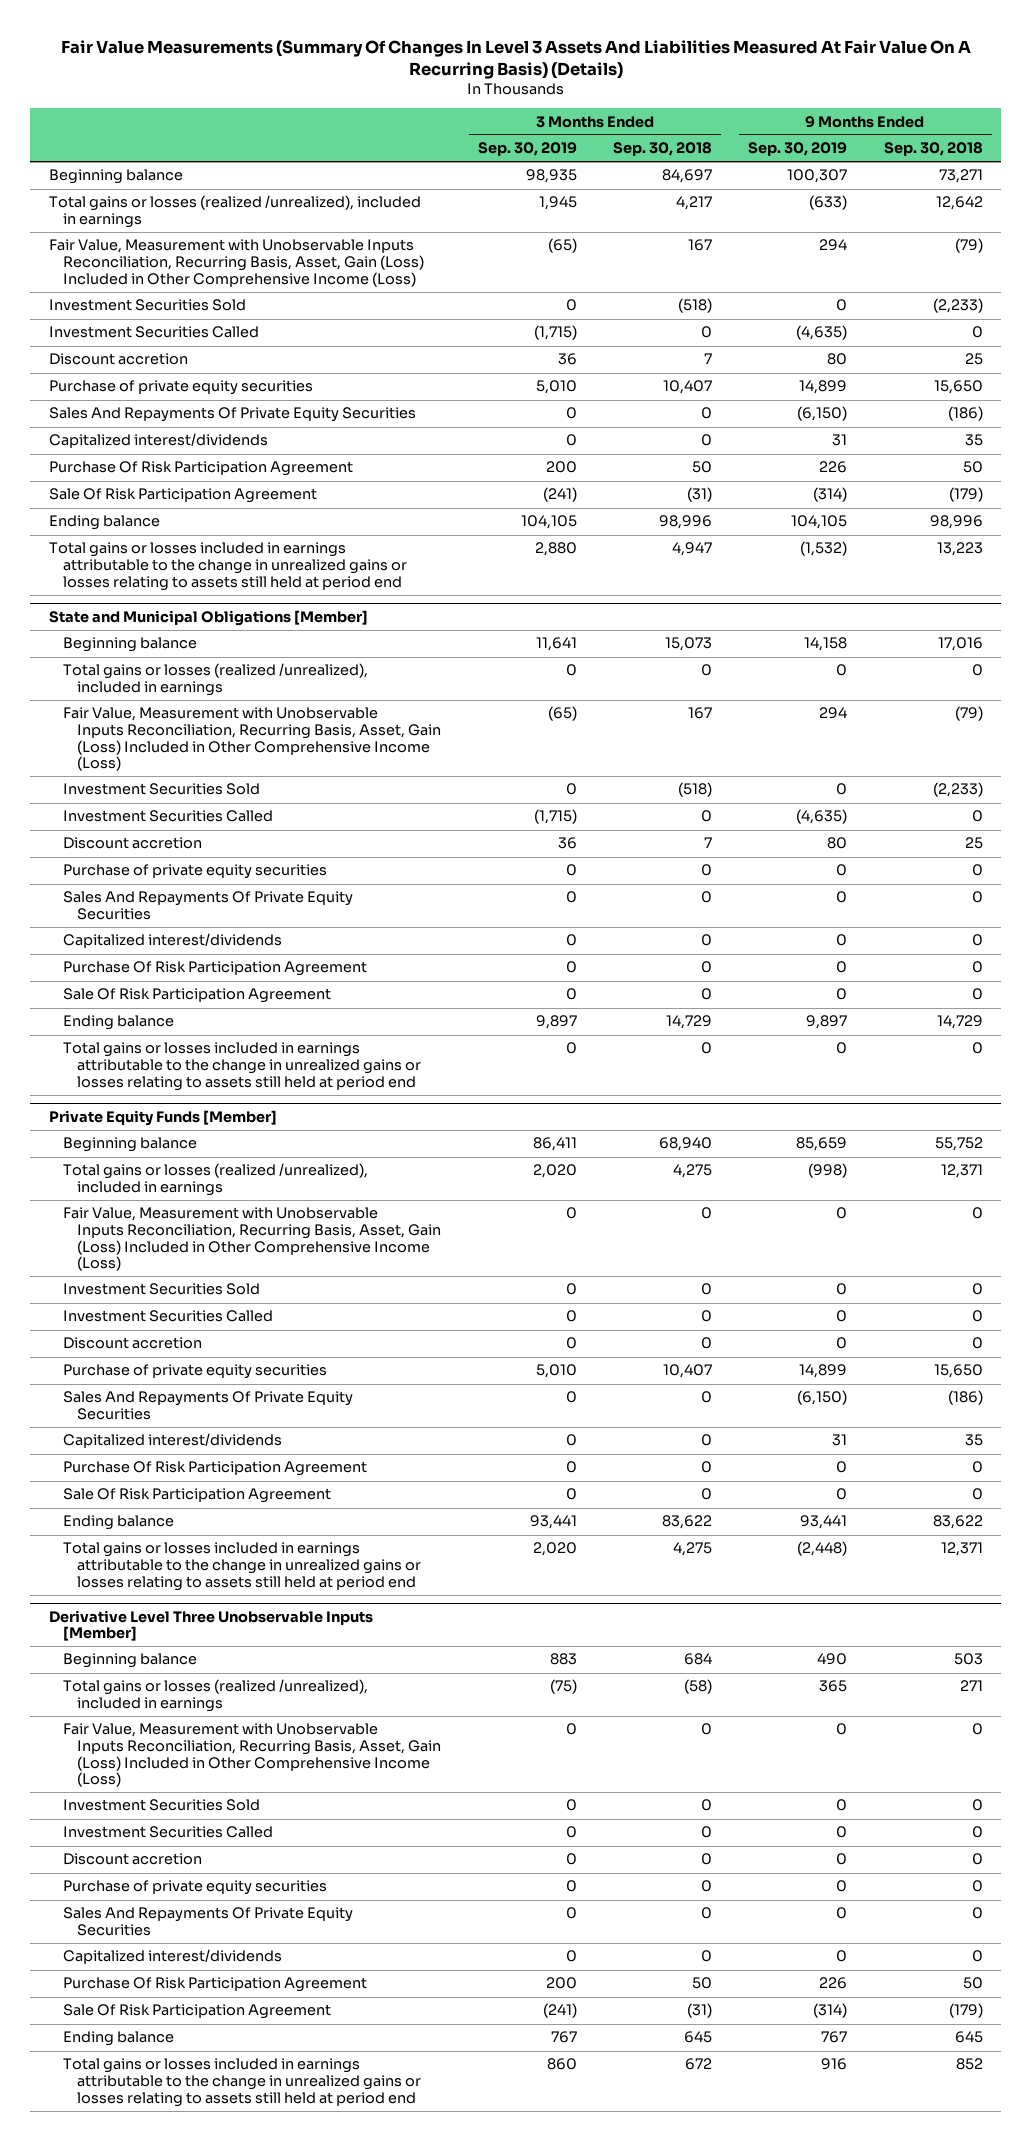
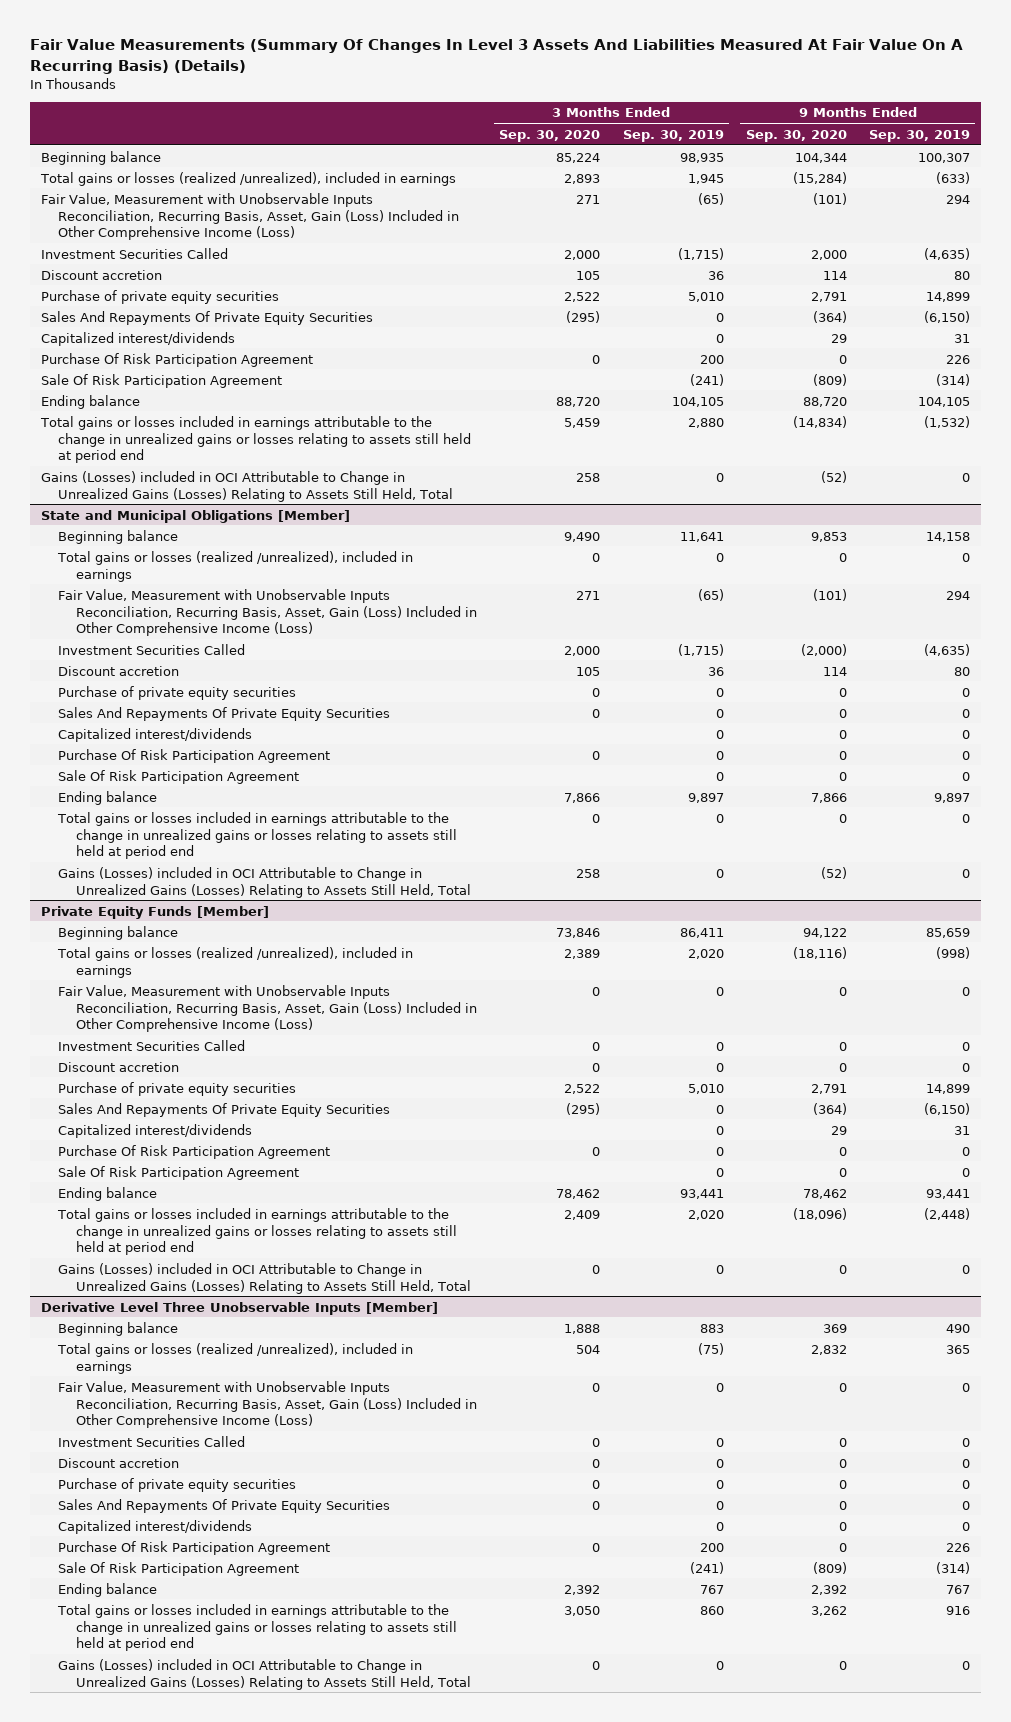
[612,142,712,157] Sep. 30, 2018 -> none
[883,142,983,157] Sep. 30, 2018 -> none
none -> [499,129,601,142] Sep. 30, 2020
none -> [745,129,847,142] Sep. 30, 2020
[48,299,246,312] Investment Securities Sold -> none
none -> [40,470,454,502] Gains (Losses) included in OCI Attributable to Change in Unrealized Gains (Losses) Relating to Assets Still Held, Total
[62,783,260,796] Investment Securities Sold -> none
none -> [58,866,472,898] Gains (Losses) included in OCI Attributable to Change in Unrealized Gains (Losses) Relating to Assets Still Held, Total
[62,1283,260,1296] Investment Securities Sold -> none
none -> [58,1262,472,1294] Gains (Losses) included in OCI Attributable to Change in Unrealized Gains (Losses) Relating to Assets Still Held, Total
[62,1799,260,1812] Investment Securities Sold -> none
none -> [58,1658,472,1690] Gains (Losses) included in OCI Attributable to Change in Unrealized Gains (Losses) Relating to Assets Still Held, Total

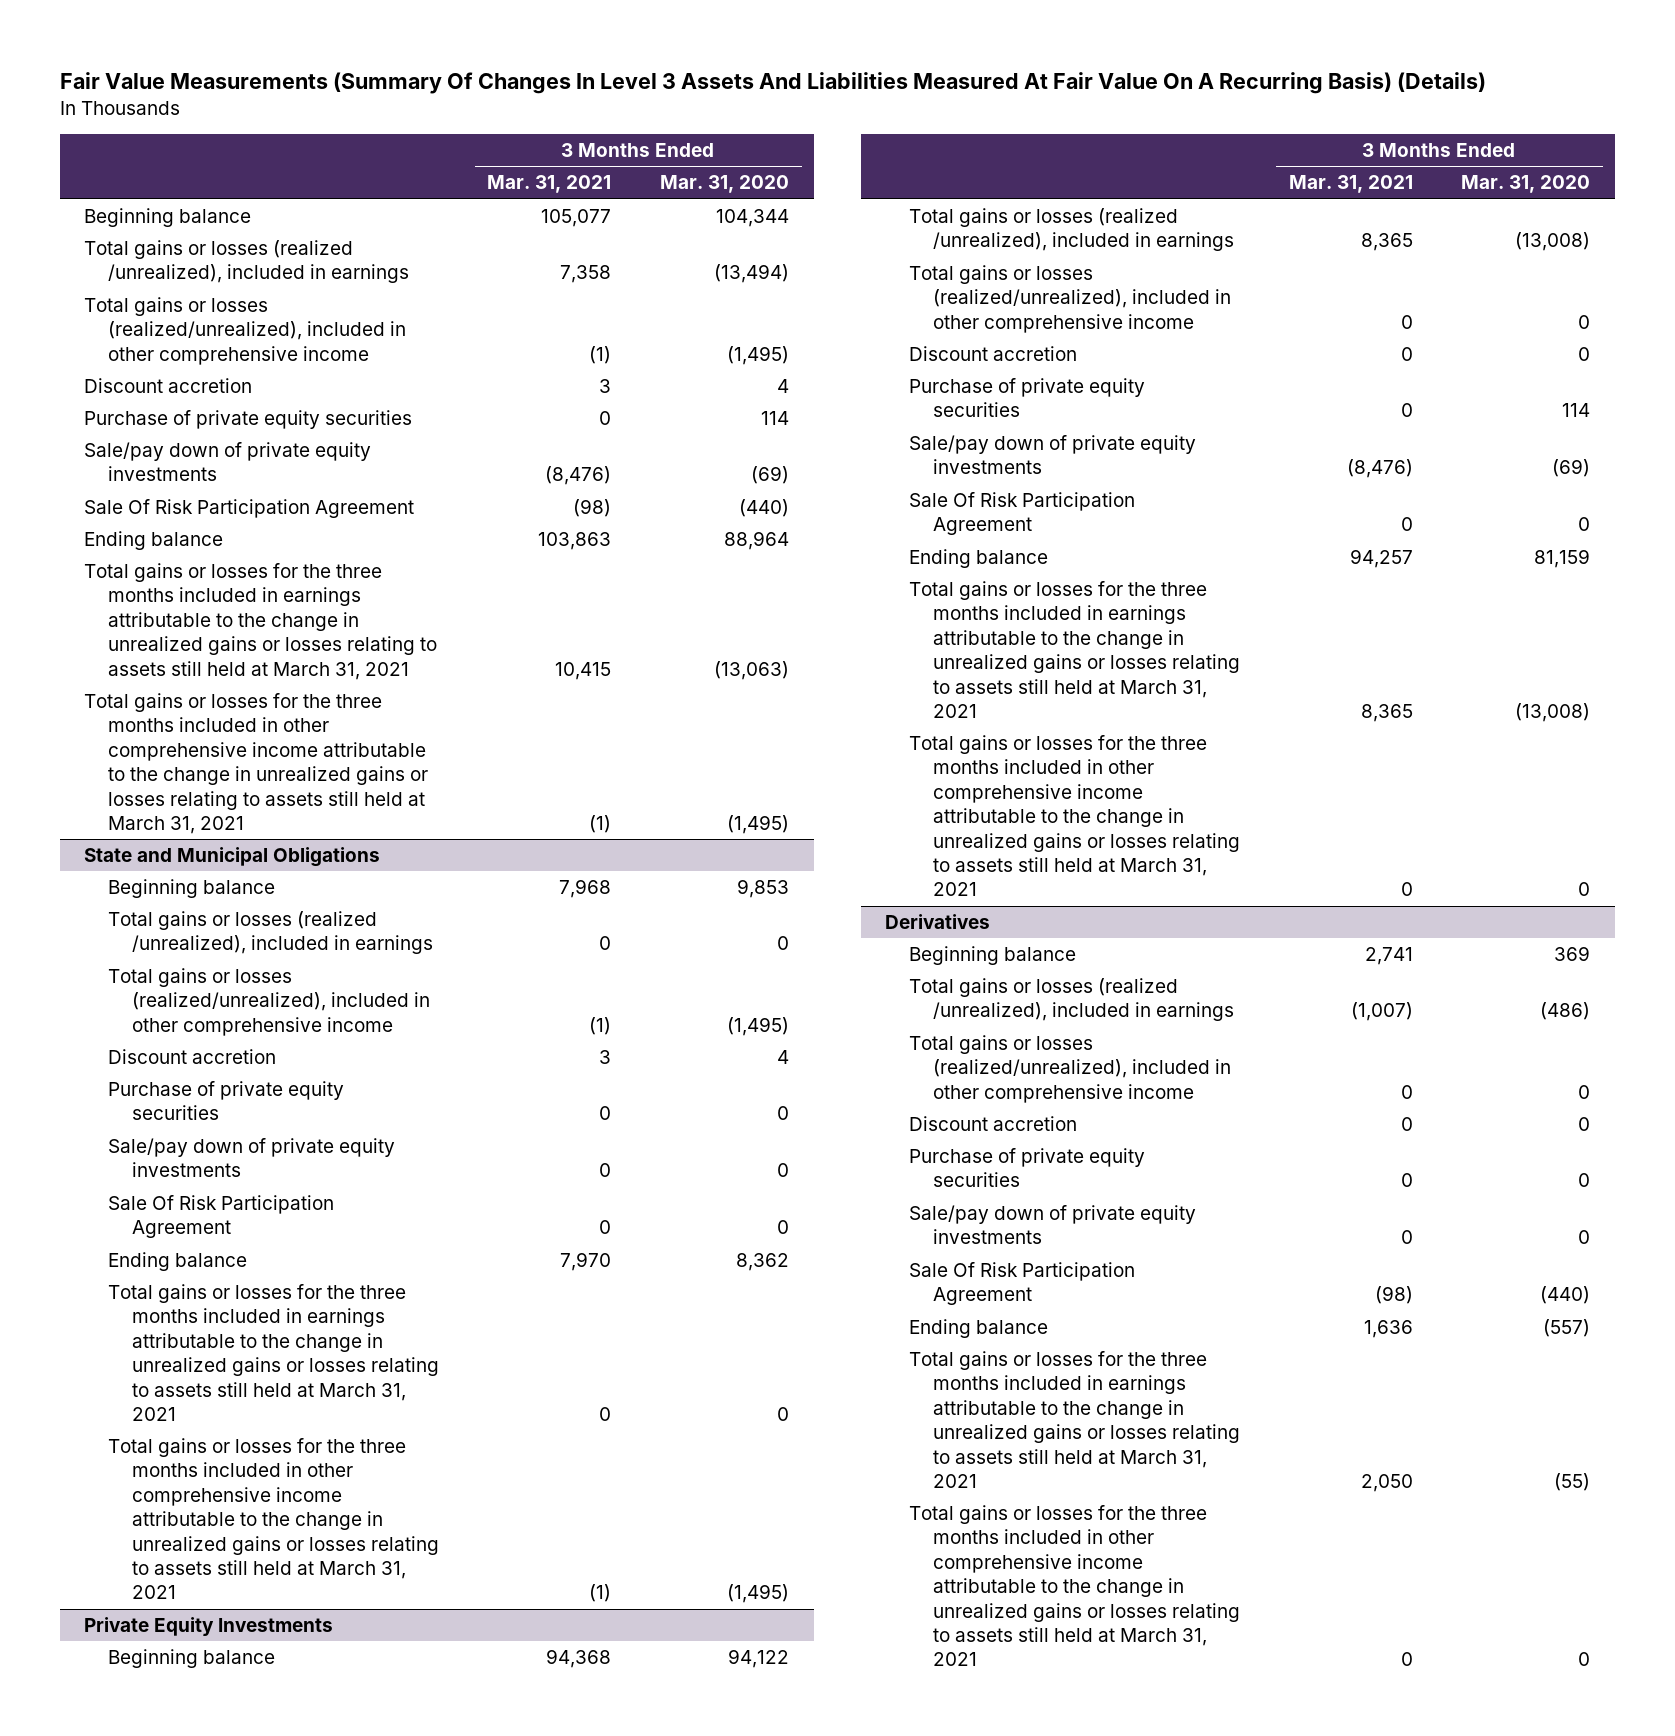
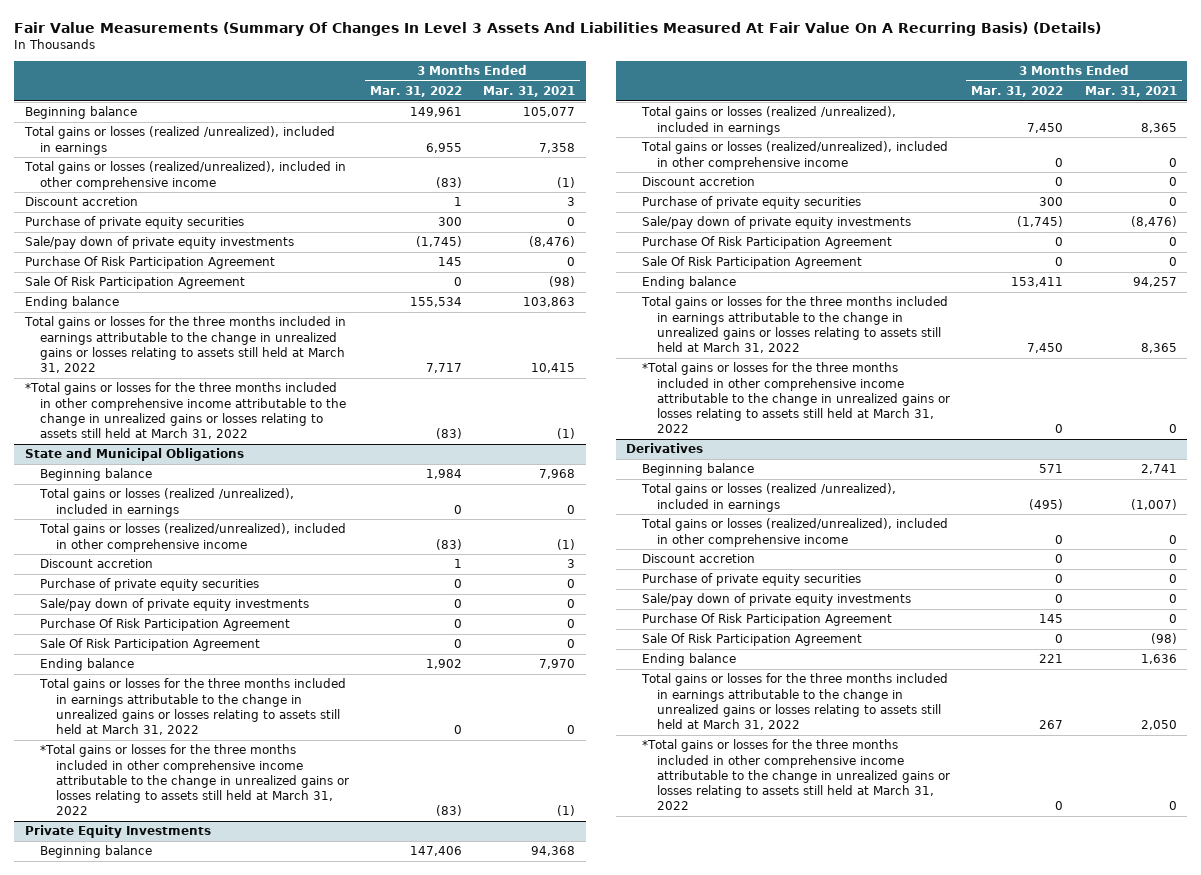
[660,175,790,194] Mar. 31, 2020 -> none
none -> [369,86,462,98] Mar. 31, 2022
none -> [24,256,275,270] Purchase Of Risk Participation Agreement
[84,563,438,680] Total gains or losses for the three months included in earnings attributable to the change in unrealized gains or losses relating to assets still held at March 31, 2021 -> [23,316,346,374] Total gains or losses for the three months included in earnings attributable to the change in unrealized gains or losses relating to assets still held at March 31, 2022
[84,693,429,834] Total gains or losses for the three months included in other comprehensive income attributable to the change in unrealized gains or losses relating to assets still held at March 31, 2021 -> [24,382,347,440] *Total gains or losses for the three months included in other comprehensive income attributable to the change in unrealized gains or losses relating to assets still held at March 31, 2022
none -> [40,618,291,632] Purchase Of Risk Participation Agreement
[108,1284,439,1421] Total gains or losses for the three months included in earnings attributable to the change in unrealized gains or losses relating to assets still held at March 31, 2021 -> [39,678,347,736] Total gains or losses for the three months included in earnings attributable to the change in unrealized gains or losses relating to assets still held at March 31, 2022
[108,1438,439,1600] Total gains or losses for the three months included in other comprehensive income attributable to the change in unrealized gains or losses relating to assets still held at March 31, 2021 -> [40,744,349,816] *Total gains or losses for the three months included in other comprehensive income attributable to the change in unrealized gains or losses relating to assets still held at March 31, 2022
none -> [641,236,892,250] Purchase Of Risk Participation Agreement
[909,581,1240,718] Total gains or losses for the three months included in earnings attributable to the change in unrealized gains or losses relating to assets still held at March 31, 2021 -> [640,296,948,354] Total gains or losses for the three months included in earnings attributable to the change in unrealized gains or losses relating to assets still held at March 31, 2022
[909,735,1240,897] Total gains or losses for the three months included in other comprehensive income attributable to the change in unrealized gains or losses relating to assets still held at March 31, 2021 -> [641,362,951,434] *Total gains or losses for the three months included in other comprehensive income attributable to the change in unrealized gains or losses relating to assets still held at March 31, 2022
none -> [641,613,892,627] Purchase Of Risk Participation Agreement
[909,1351,1240,1488] Total gains or losses for the three months included in earnings attributable to the change in unrealized gains or losses relating to assets still held at March 31, 2021 -> [640,673,948,731] Total gains or losses for the three months included in earnings attributable to the change in unrealized gains or losses relating to assets still held at March 31, 2022
[909,1505,1240,1667] Total gains or losses for the three months included in other comprehensive income attributable to the change in unrealized gains or losses relating to assets still held at March 31, 2021 -> [641,739,951,811] *Total gains or losses for the three months included in other comprehensive income attributable to the change in unrealized gains or losses relating to assets still held at March 31, 2022

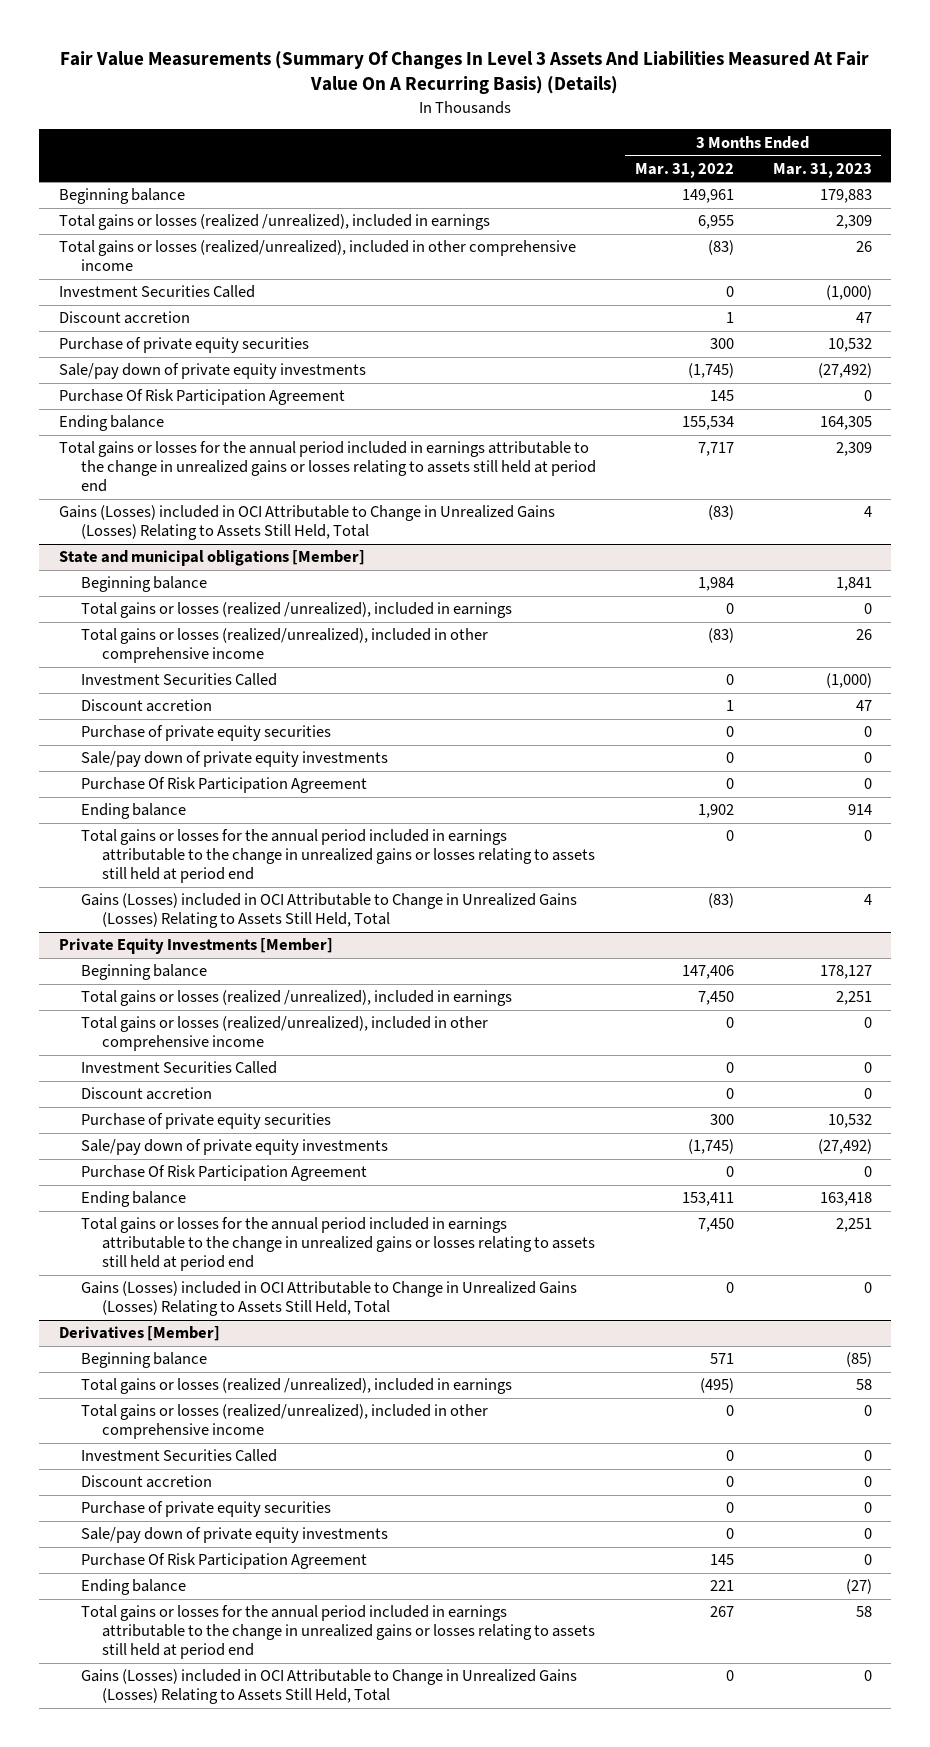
[483,86,576,98] Mar. 31, 2021 -> none
none -> [772,162,872,178] Mar. 31, 2023
none -> [58,285,255,299] Investment Securities Called
[24,276,245,290] Sale Of Risk Participation Agreement -> none
[23,316,346,374] Total gains or losses for the three months included in earnings attributable to the change in unrealized gains or losses relating to assets still held at March 31, 2022 -> [58,441,596,493] Total gains or losses for the annual period included in earnings attributable to the change in unrealized gains or losses relating to assets still held at period end
[24,382,347,440] *Total gains or losses for the three months included in other comprehensive income attributable to the change in unrealized gains or losses relating to assets still held at March 31, 2022 -> [58,505,555,541] Gains (Losses) included in OCI Attributable to Change in Unrealized Gains (Losses) Relating to Assets Still Held, Total
[24,448,244,462] State and Municipal Obligations -> [58,550,365,567] State and municipal obligations [Member]
none -> [80,673,277,687] Investment Securities Called
[40,638,261,652] Sale Of Risk Participation Agreement -> none
[39,678,347,736] Total gains or losses for the three months included in earnings attributable to the change in unrealized gains or losses relating to assets still held at March 31, 2022 -> [80,829,596,884] Total gains or losses for the annual period included in earnings attributable to the change in unrealized gains or losses relating to assets still held at period end
[40,744,349,816] *Total gains or losses for the three months included in other comprehensive income attributable to the change in unrealized gains or losses relating to assets still held at March 31, 2022 -> [80,893,577,929] Gains (Losses) included in OCI Attributable to Change in Unrealized Gains (Losses) Relating to Assets Still Held, Total
[24,825,211,839] Private Equity Investments -> [58,938,333,955] Private Equity Investments [Member]
none -> [80,1061,277,1075] Investment Securities Called
[641,256,862,270] Sale Of Risk Participation Agreement -> none
[640,296,948,354] Total gains or losses for the three months included in earnings attributable to the change in unrealized gains or losses relating to assets still held at March 31, 2022 -> [80,1217,596,1272] Total gains or losses for the annual period included in earnings attributable to the change in unrealized gains or losses relating to assets still held at period end
[641,362,951,434] *Total gains or losses for the three months included in other comprehensive income attributable to the change in unrealized gains or losses relating to assets still held at March 31, 2022 -> [80,1281,577,1317] Gains (Losses) included in OCI Attributable to Change in Unrealized Gains (Losses) Relating to Assets Still Held, Total
[626,443,704,454] Derivatives -> [58,1326,220,1342] Derivatives [Member]
none -> [80,1449,277,1463] Investment Securities Called
[641,633,862,647] Sale Of Risk Participation Agreement -> none
[640,673,948,731] Total gains or losses for the three months included in earnings attributable to the change in unrealized gains or losses relating to assets still held at March 31, 2022 -> [80,1605,596,1660] Total gains or losses for the annual period included in earnings attributable to the change in unrealized gains or losses relating to assets still held at period end
[641,739,951,811] *Total gains or losses for the three months included in other comprehensive income attributable to the change in unrealized gains or losses relating to assets still held at March 31, 2022 -> [80,1669,577,1705] Gains (Losses) included in OCI Attributable to Change in Unrealized Gains (Losses) Relating to Assets Still Held, Total

